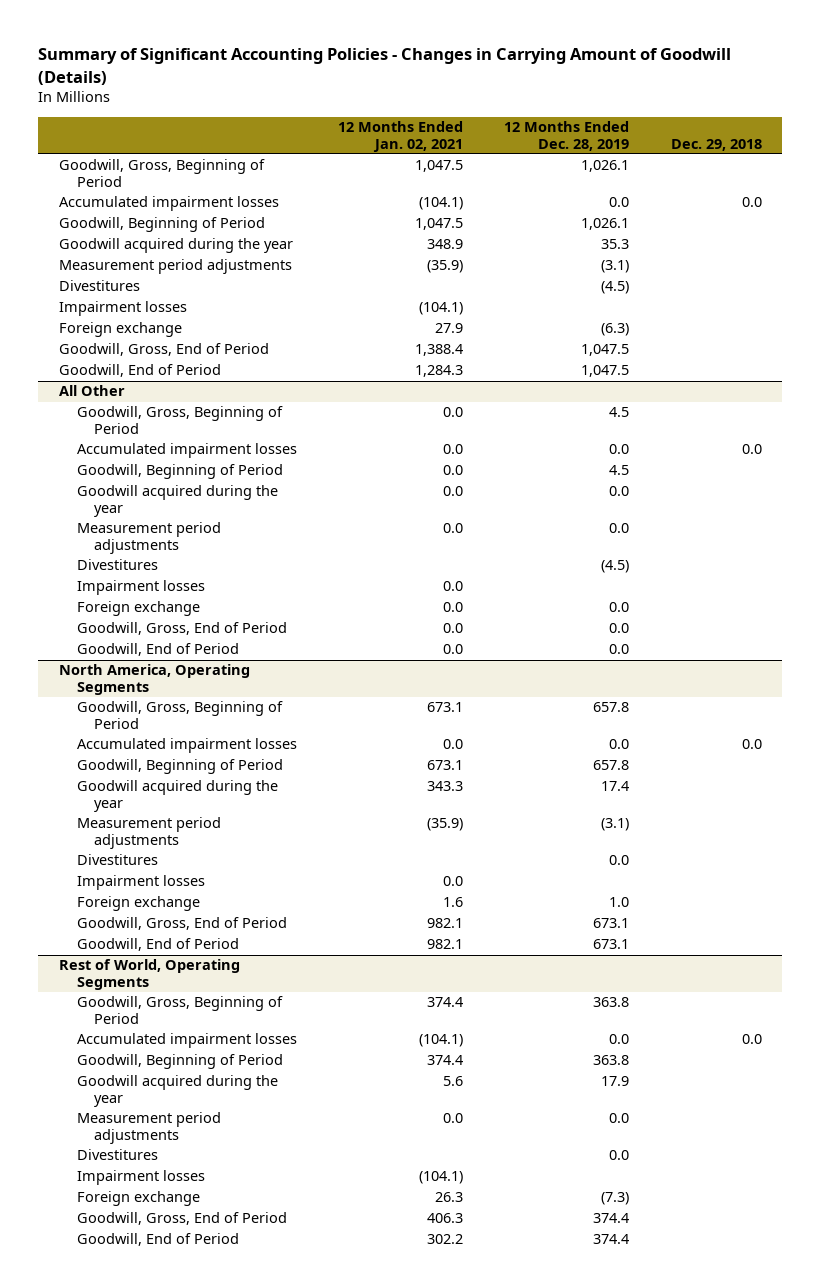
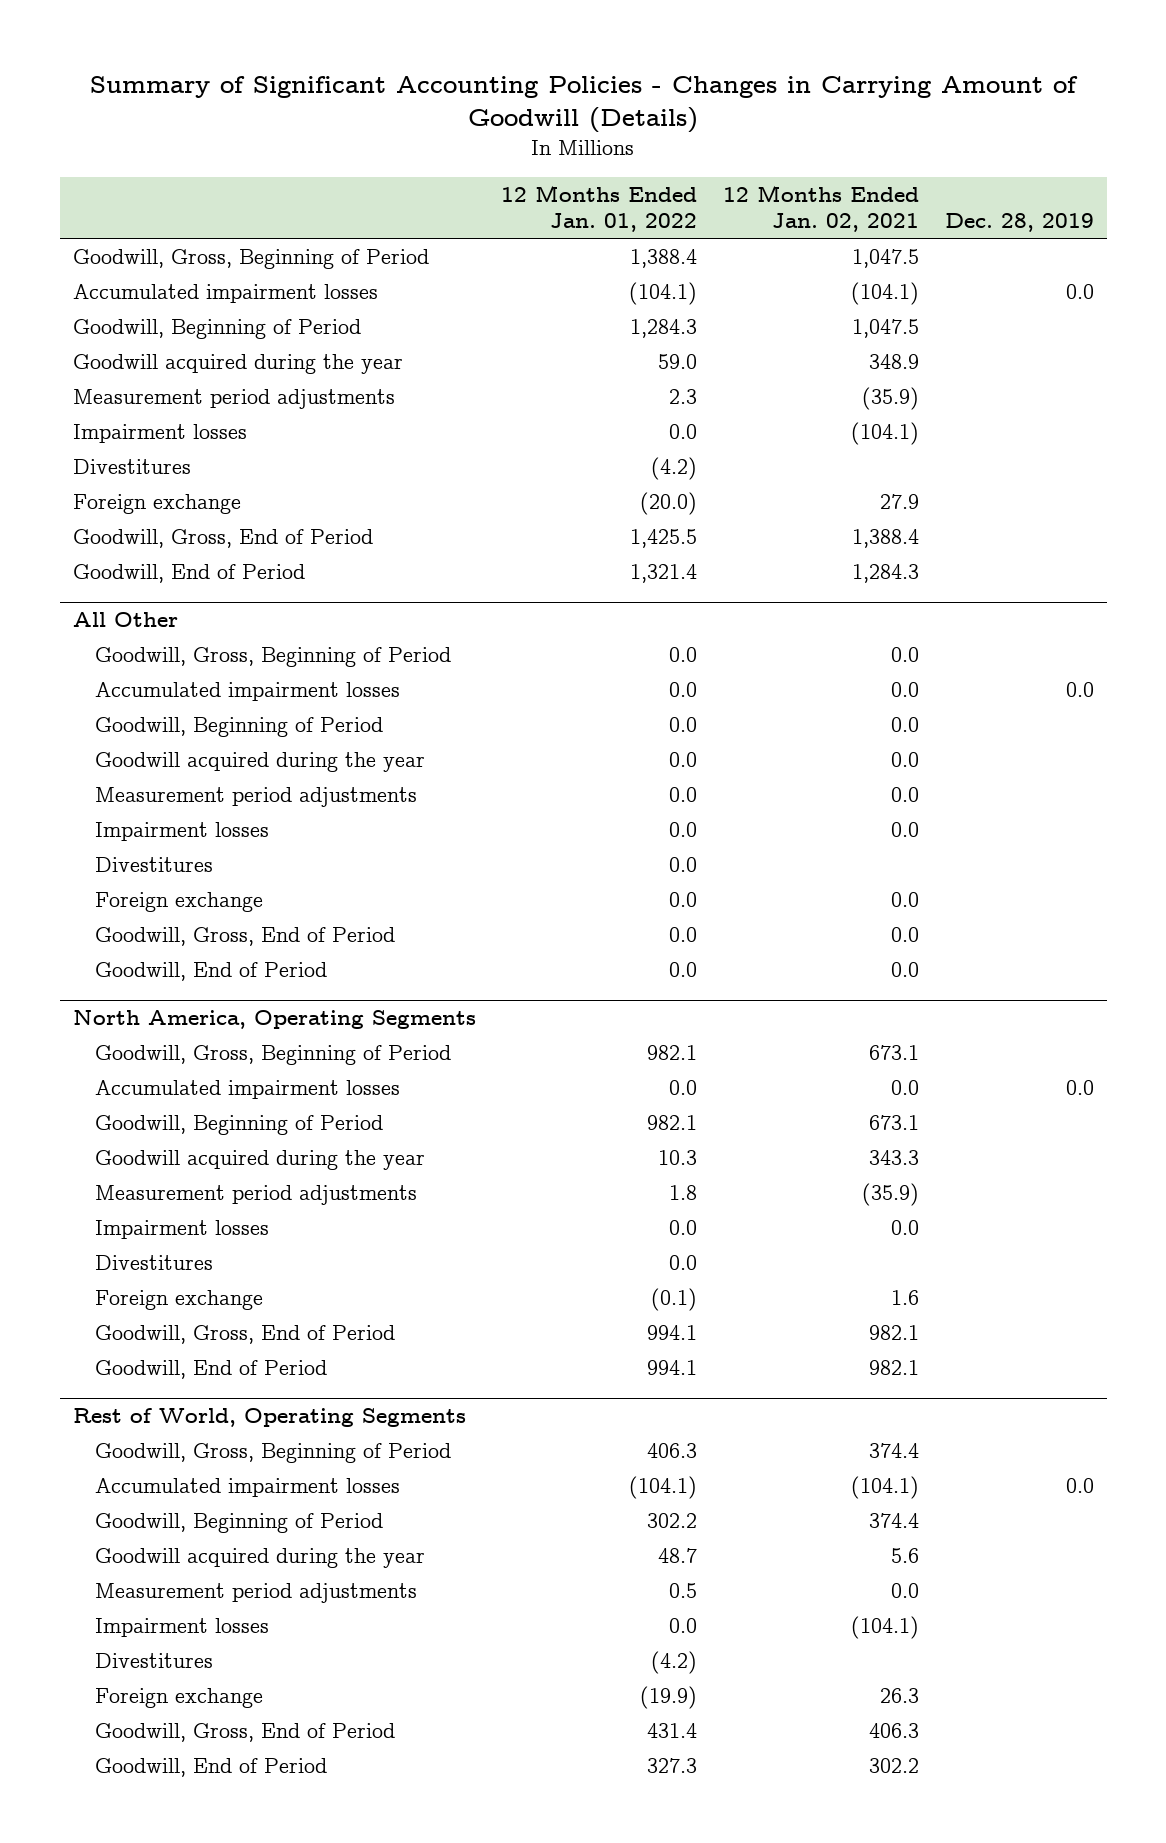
[504,121,630,151] 12 Months Ended Dec. 28, 2019 -> none
[670,138,762,151] Dec. 29, 2018 -> none
none -> [501,184,698,233] 12 Months Ended Jan. 01, 2022
none -> [944,213,1094,233] Dec. 28, 2019
[58,280,140,292] Divestitures -> [72,458,191,474] Divestitures
[76,559,158,571] Divestitures -> [95,856,214,872] Divestitures
[76,854,158,866] Divestitures -> [95,1254,214,1270] Divestitures
[76,1149,158,1161] Divestitures -> [95,1652,214,1668] Divestitures

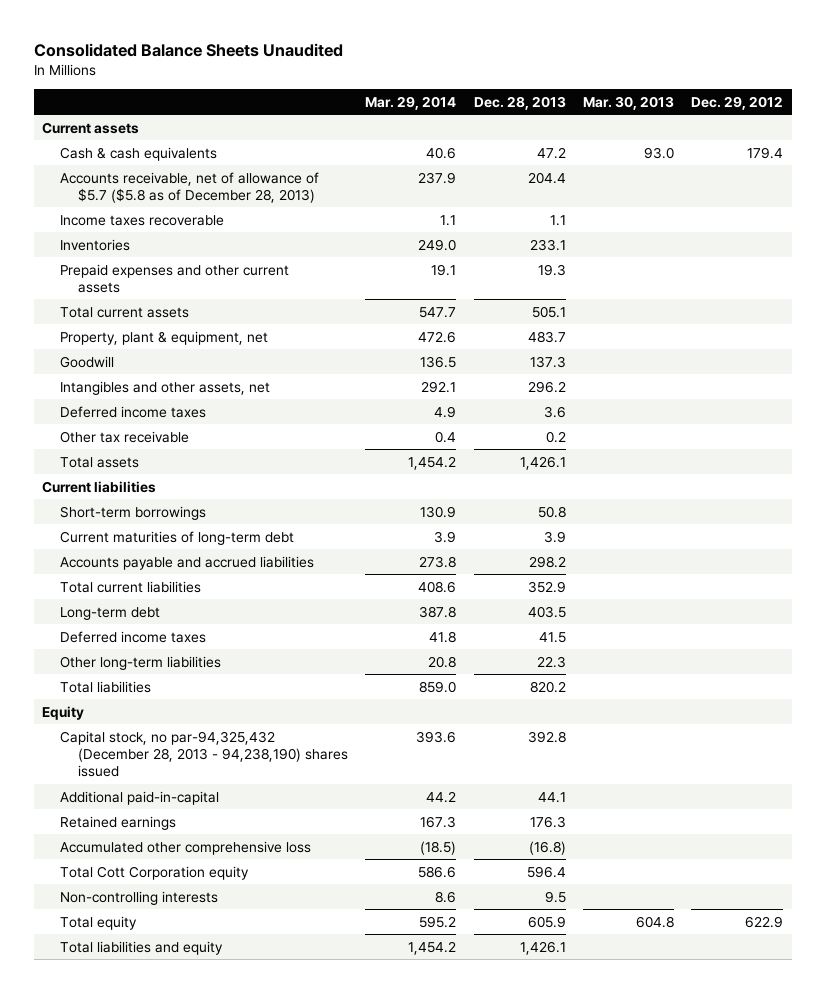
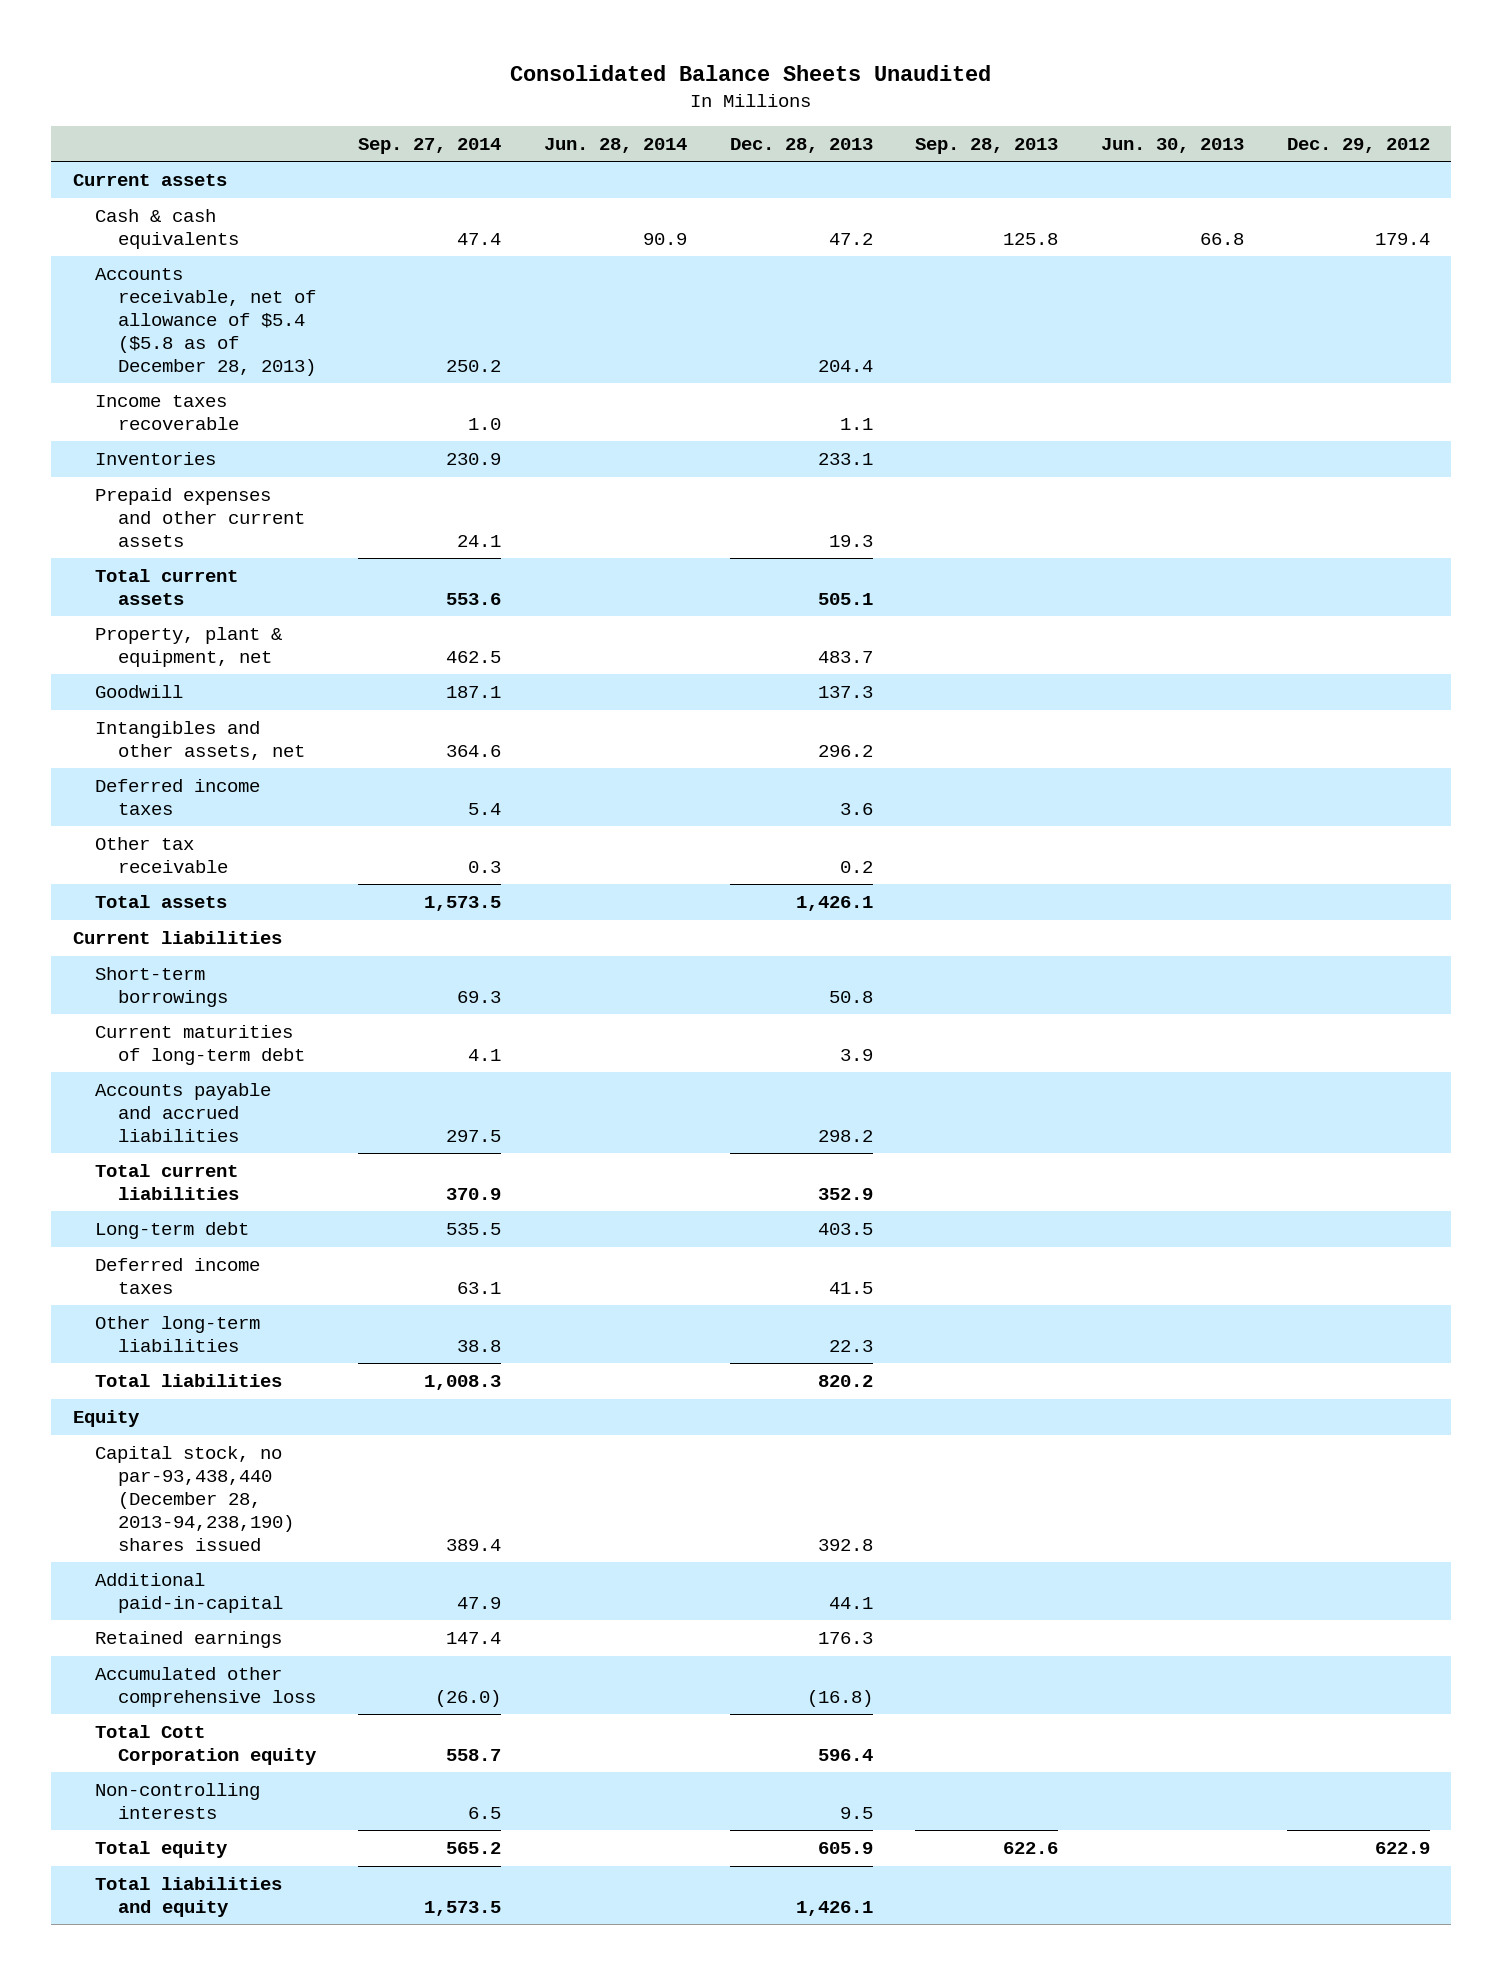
[365,95,457,110] Mar. 29, 2014 -> none
[583,95,675,110] Mar. 30, 2013 -> none
none -> [358,137,502,154] Sep. 27, 2014
none -> [544,137,688,153] Jun. 28, 2014
none -> [915,137,1059,154] Sep. 28, 2013
none -> [1101,137,1245,153] Jun. 30, 2013
[60,171,320,203] Accounts receivable, net of allowance of $5.7 ($5.8 as of December 28, 2013) -> [95,268,316,376] Accounts receivable, net of allowance of $5.4 ($5.8 as of December 28, 2013)
[60,730,349,778] Capital stock, no par-94,325,432 (December 28, 2013 - 94,238,190) shares issued -> [95,1446,294,1551] Capital stock, no par-93,438,440 (December 28, 2013-94,238,190) shares issued

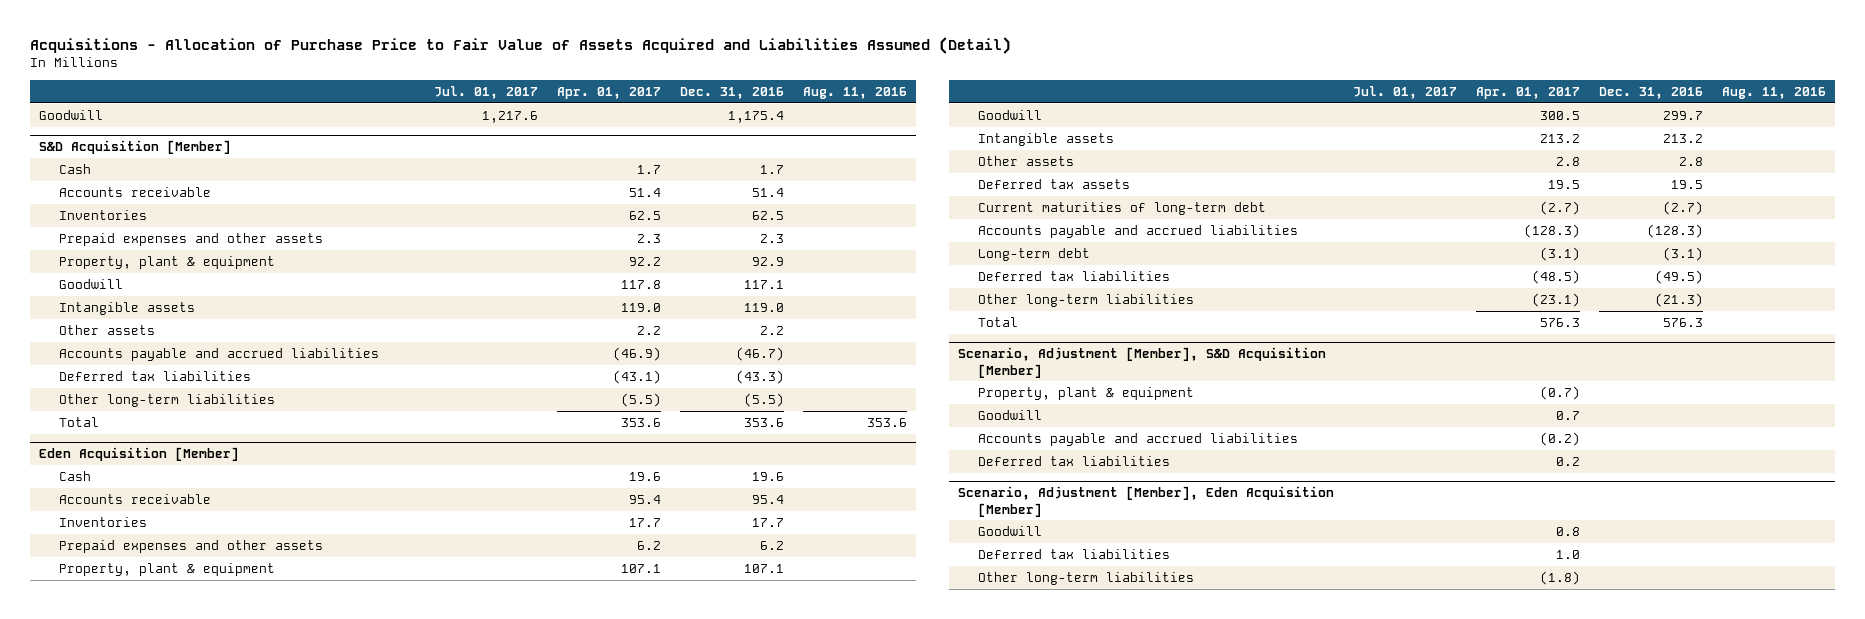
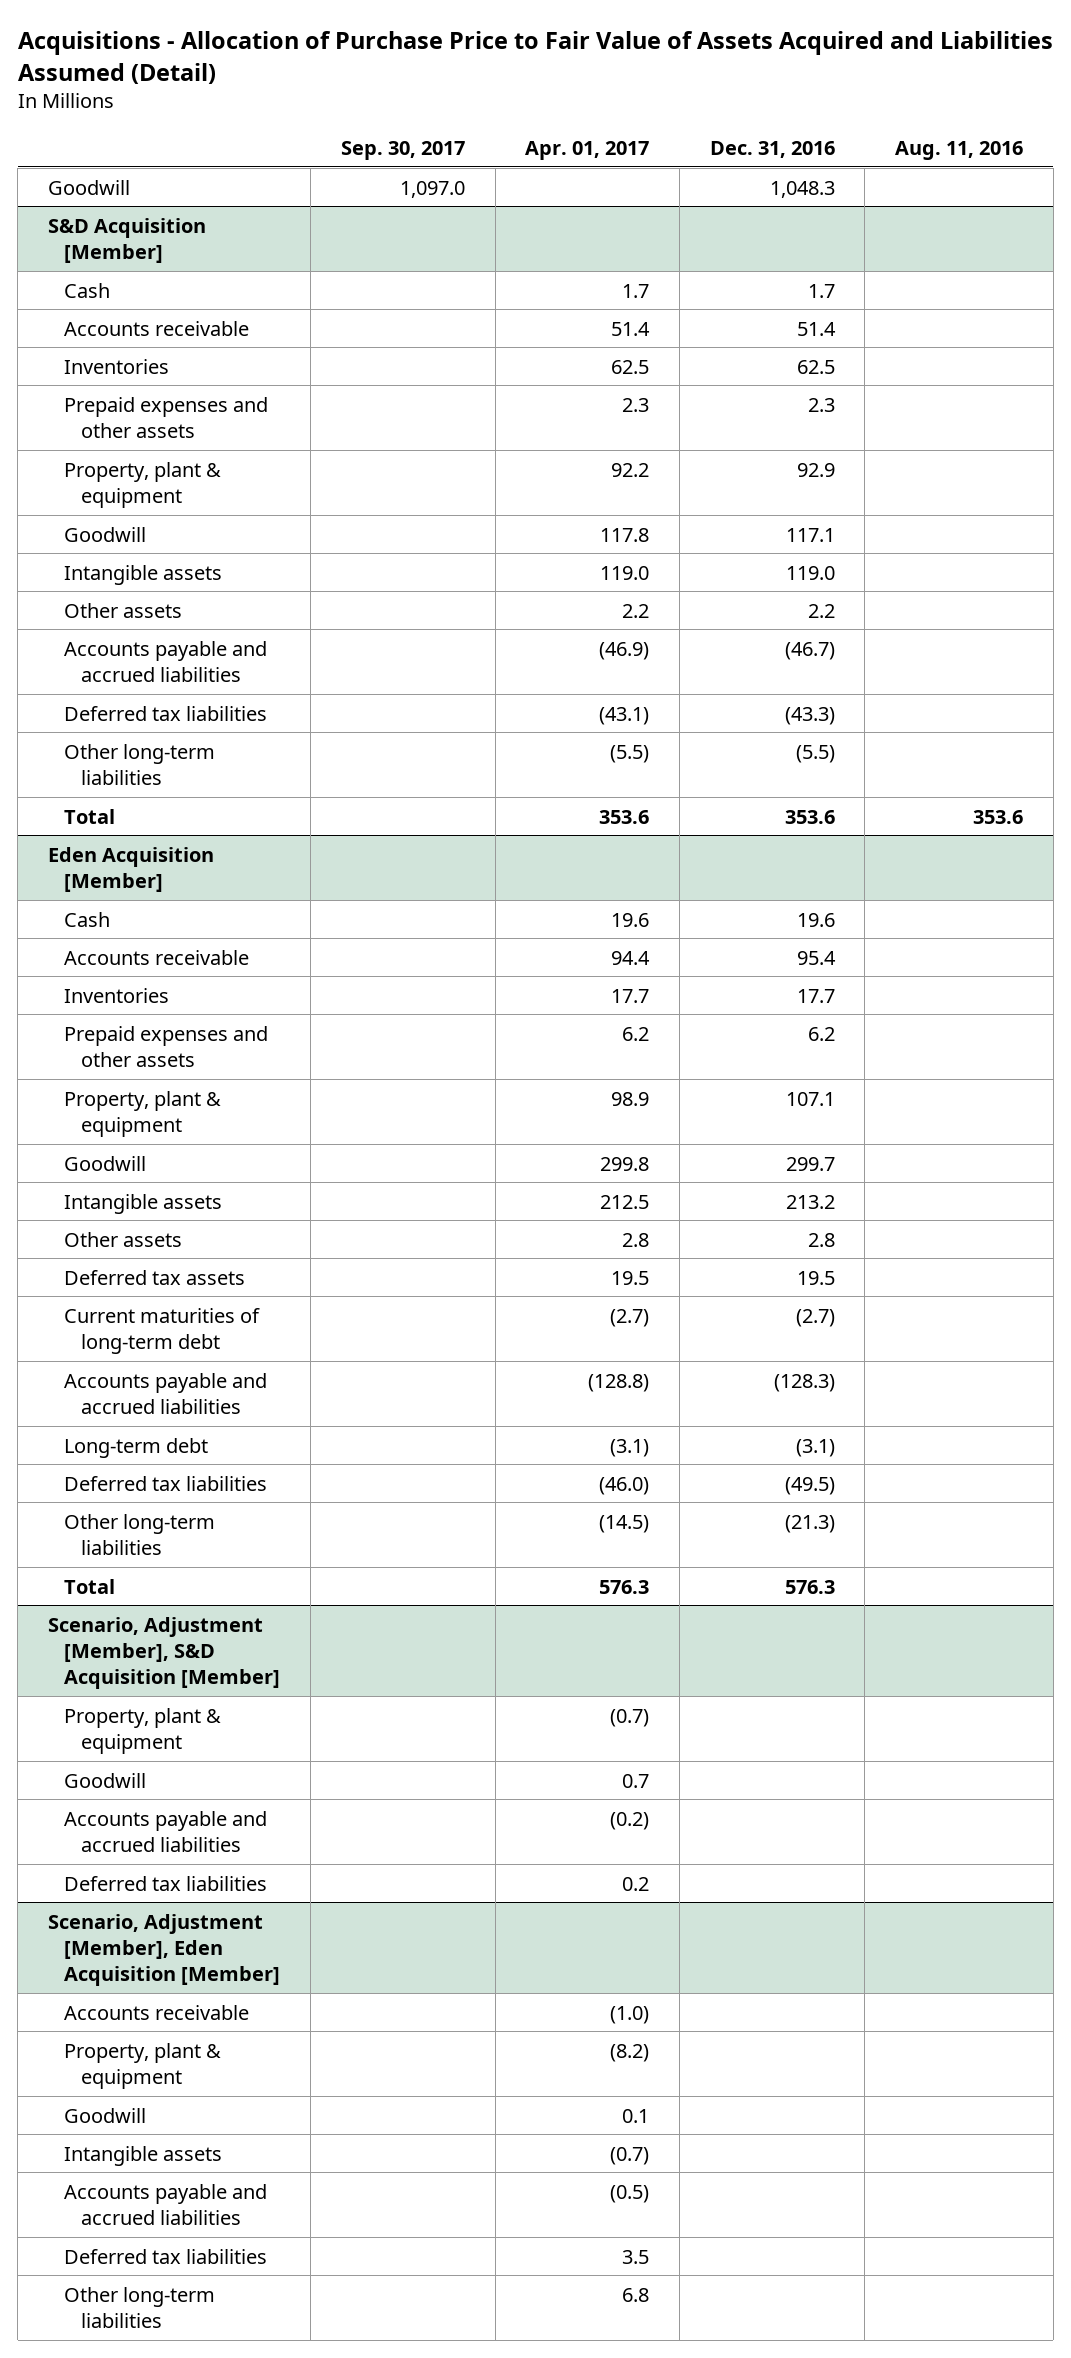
[433,85,538,99] Jul. 01, 2017 -> none
none -> [340,140,465,160] Sep. 30, 2017
[727,110,784,123] 1,175.4 -> [769,180,835,198] 1,048.3
[628,494,661,504] 95.4 -> [611,950,651,965] 94.4
[620,563,661,573] 107.1 -> [611,1091,650,1106] 98.9
[1539,110,1580,120] 300.5 -> [600,1156,650,1171] 299.8
[1539,133,1580,143] 213.2 -> [600,1194,650,1209] 212.5
[1523,223,1580,238] (128.3) -> [588,1373,650,1392] (128.8)
[1531,269,1580,284] (48.5) -> [599,1476,650,1495] (46.0)
[1531,292,1580,307] (23.1) -> [599,1514,650,1533] (14.5)
none -> [64,2004,250,2020] Accounts receivable
none -> [64,2042,222,2089] Property, plant & equipment
[1555,526,1580,536] 0.8 -> [622,2108,650,2123] 0.1
none -> [64,2145,223,2166] Intangible assets
none -> [64,2183,268,2225] Accounts payable and accrued liabilities
[1555,549,1580,559] 1.0 -> [622,2249,650,2264] 3.5
[1539,570,1580,585] (1.8) -> [622,2287,650,2302] 6.8

